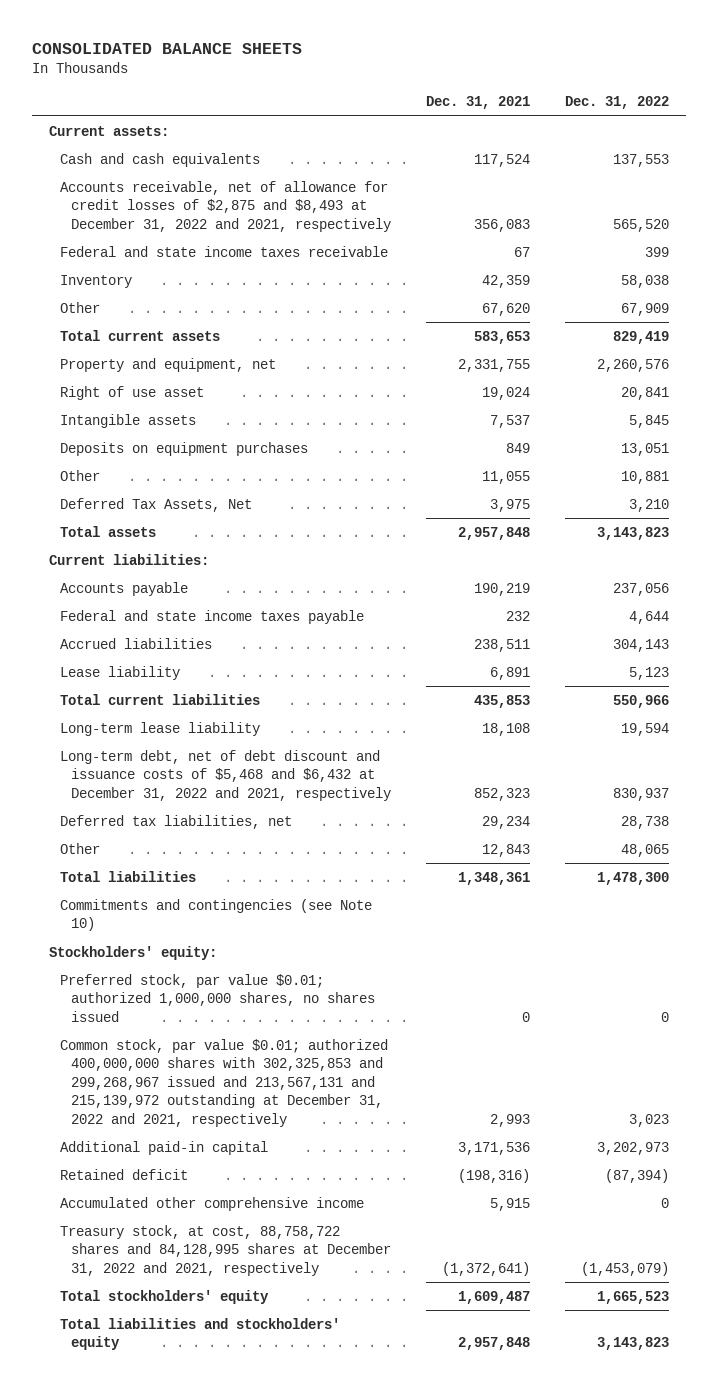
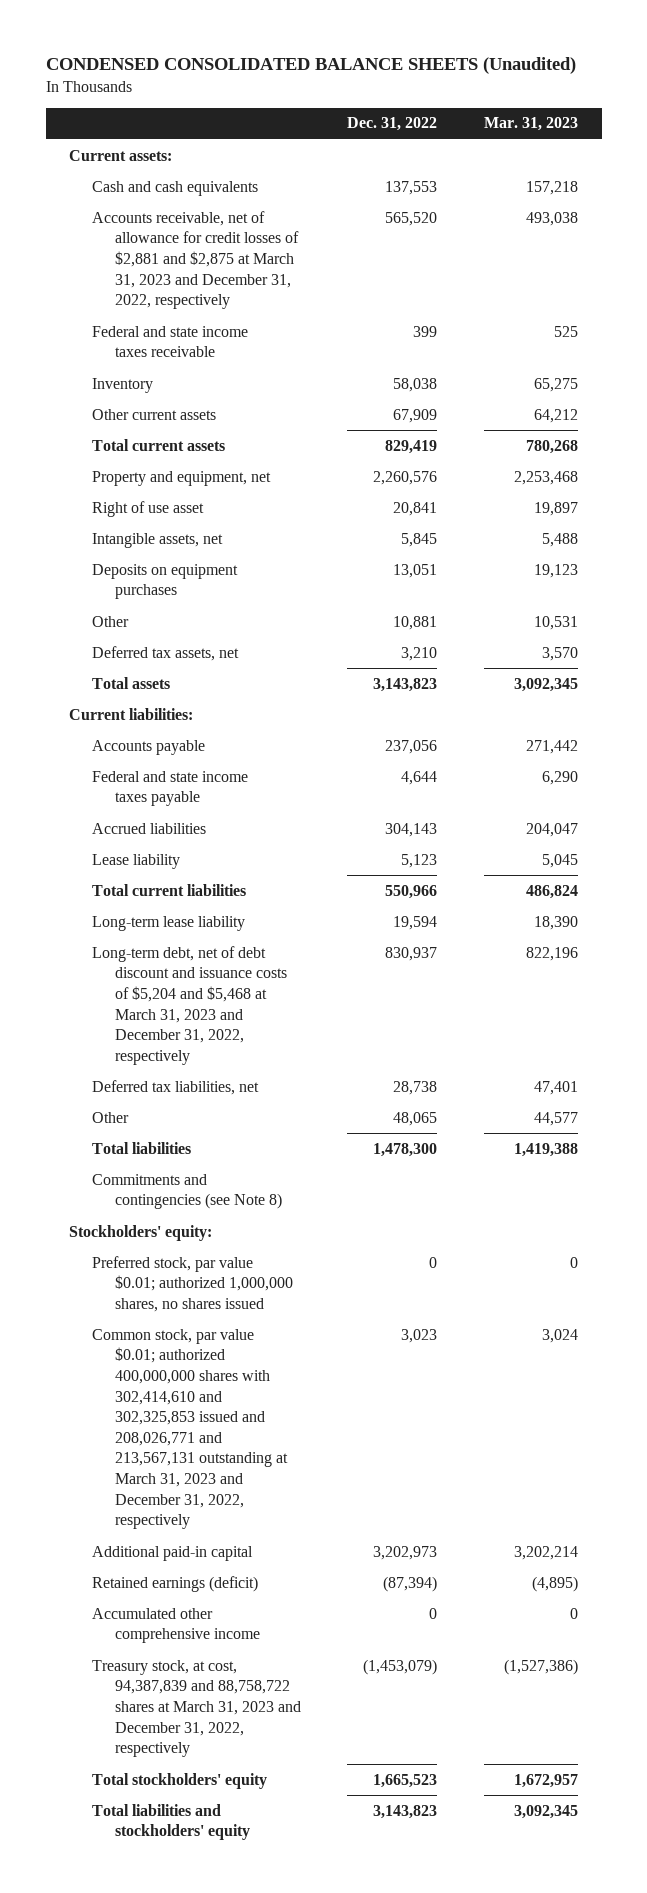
[32,43,303,55] CONSOLIDATED BALANCE SHEETS -> [45,57,576,75] CONDENSED CONSOLIDATED BALANCE SHEETS (Unaudited)
[425,96,530,110] Dec. 31, 2021 -> none
none -> [484,117,579,132] Mar. 31, 2023
[60,180,392,232] Accounts receivable, net of allowance for credit losses of $2,875 and $8,493 at December 31, 2022 and 2021, respectively -> [91,210,299,310] Accounts receivable, net of allowance for credit losses of $2,881 and $2,875 at March 31, 2023 and December 31, 2022, respectively
[60,301,101,313] Other -> [91,408,216,420] Other current assets
[60,413,197,428] Intangible assets -> [91,532,223,548] Intangible assets, net
[60,497,253,512] Deferred Tax Assets, Net -> [91,645,239,661] Deferred tax assets, net
[60,749,392,801] Long-term debt, net of debt discount and issuance costs of $5,468 and $6,432 at December 31, 2022 and 2021, respectively -> [91,945,287,1065] Long-term debt, net of debt discount and issuance costs of $5,204 and $5,468 at March 31, 2023 and December 31, 2022, respectively
[60,898,373,932] Commitments and contingencies (see Note 10) -> [91,1173,282,1210] Commitments and contingencies (see Note 8)
[60,1038,389,1127] Common stock, par value $0.01; authorized 400,000,000 shares with 302,325,853 and 299,268,967 issued and 213,567,131 and 215,139,972 outstanding at December 31, 2022 and 2021, respectively -> [91,1328,288,1530] Common stock, par value $0.01; authorized 400,000,000 shares with 302,414,610 and 302,325,853 issued and 208,026,771 and 213,567,131 outstanding at March 31, 2023 and December 31, 2022, respectively
[60,1168,189,1180] Retained deficit -> [91,1575,258,1592] Retained earnings (deficit)
[60,1224,392,1276] Treasury stock, at cost, 88,758,722 shares and 84,128,995 shares at December 31, 2022 and 2021, respectively -> [91,1659,301,1758] Treasury stock, at cost, 94,387,839 and 88,758,722 shares at March 31, 2023 and December 31, 2022, respectively

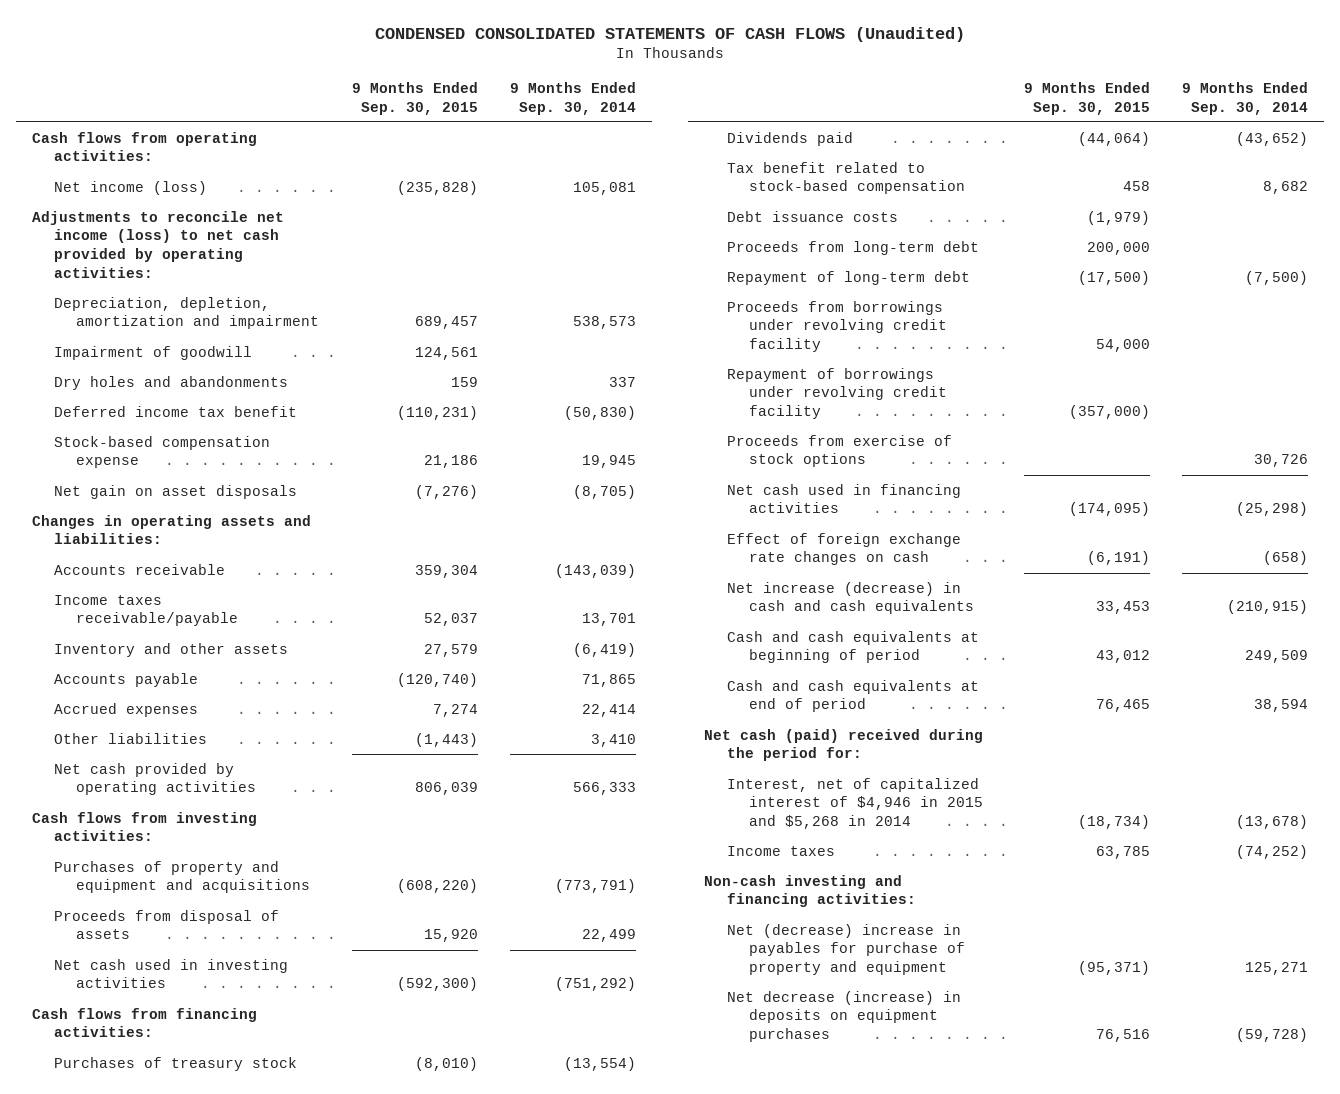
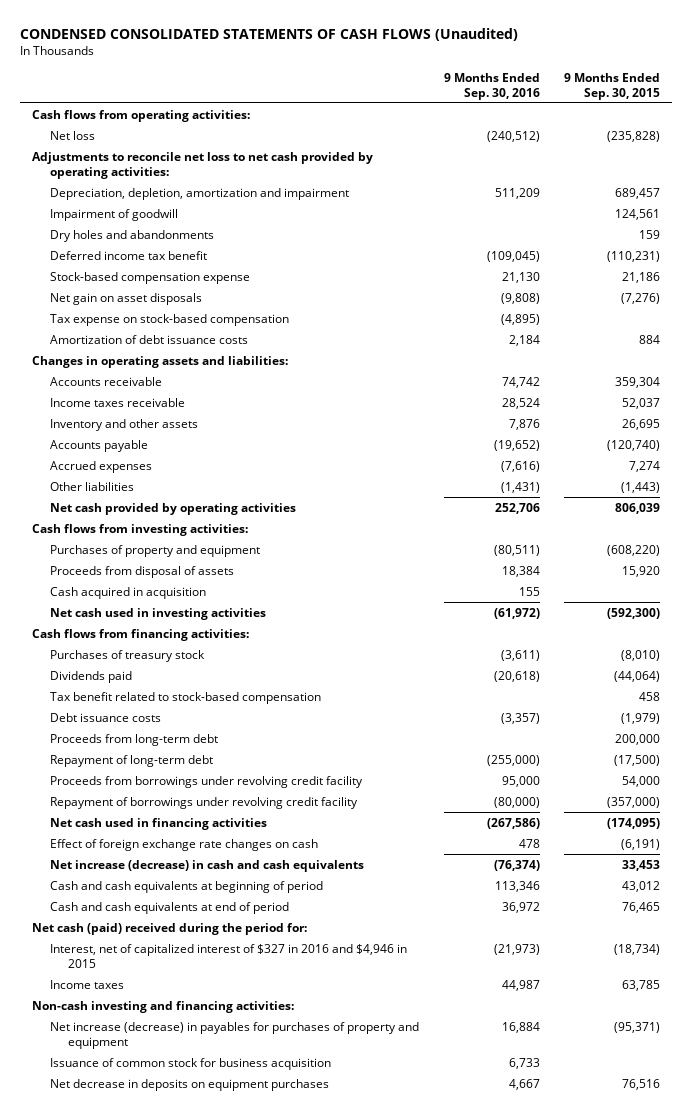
[509,81,636,115] 9 Months Ended Sep. 30, 2014 -> none
none -> [443,72,540,100] 9 Months Ended Sep. 30, 2016
[54,180,208,195] Net income (loss) -> [50,130,96,140] Net loss
[31,210,284,278] Adjustments to reconcile net income (loss) to net cash provided by operating activities: -> [32,151,374,179] Adjustments to reconcile net loss to net cash provided by operating activities:
none -> [50,313,290,326] Tax expense on stock-based compensation
none -> [50,334,249,344] Amortization of debt issuance costs
[54,594,239,627] Income taxes receivable/payable -> [50,397,186,407] Income taxes receivable
[423,643,478,657] 27,579 -> [621,418,660,430] 26,695
[54,860,311,894] Purchases of property and equipment and acquisitions -> [50,544,261,557] Purchases of property and equipment
none -> [50,586,207,599] Cash acquired in acquisition
[726,434,952,468] Proceeds from exercise of stock options -> none
[726,777,983,830] Interest, net of capitalized interest of $4,946 in 2015 and $5,268 in 2014 -> [50,943,408,968] Interest, net of capitalized interest of $327 in 2016 and $4,946 in 2015
[726,923,965,976] Net (decrease) increase in payables for purchase of property and equipment -> [50,1021,420,1049] Net increase (decrease) in payables for purchases of property and equipment
none -> [50,1057,332,1070] Issuance of common stock for business acquisition
[726,990,961,1043] Net decrease (increase) in deposits on equipment purchases -> [50,1078,330,1091] Net decrease in deposits on equipment purchases

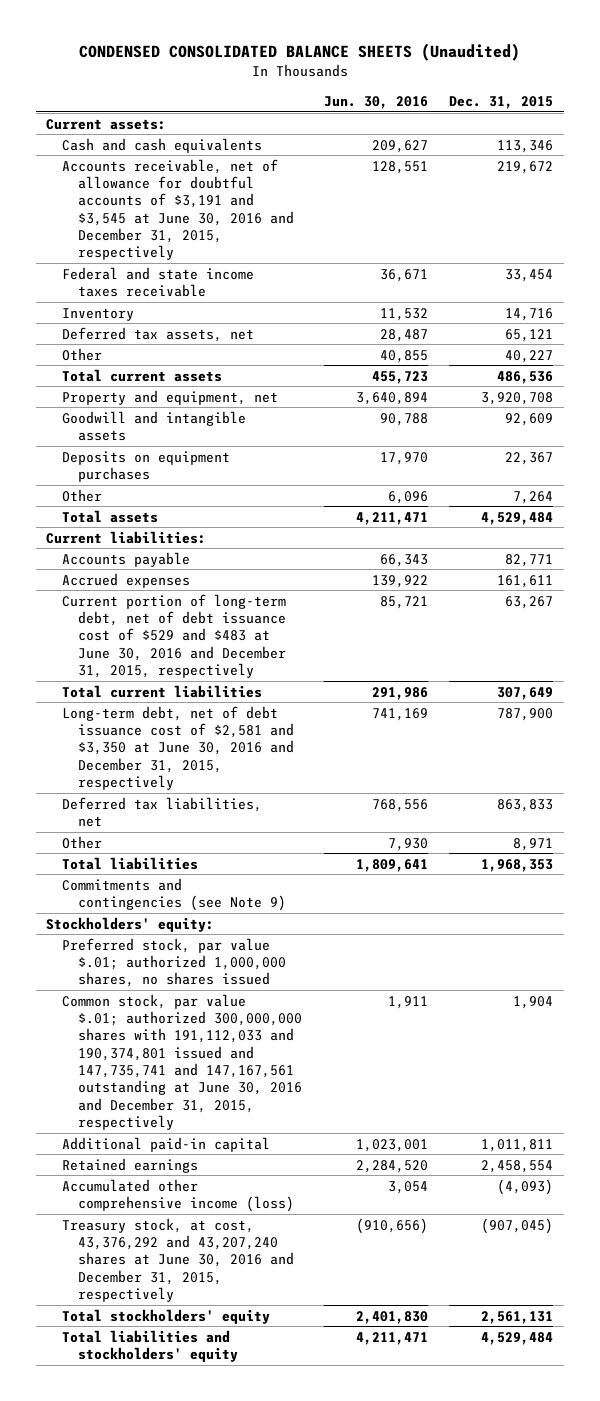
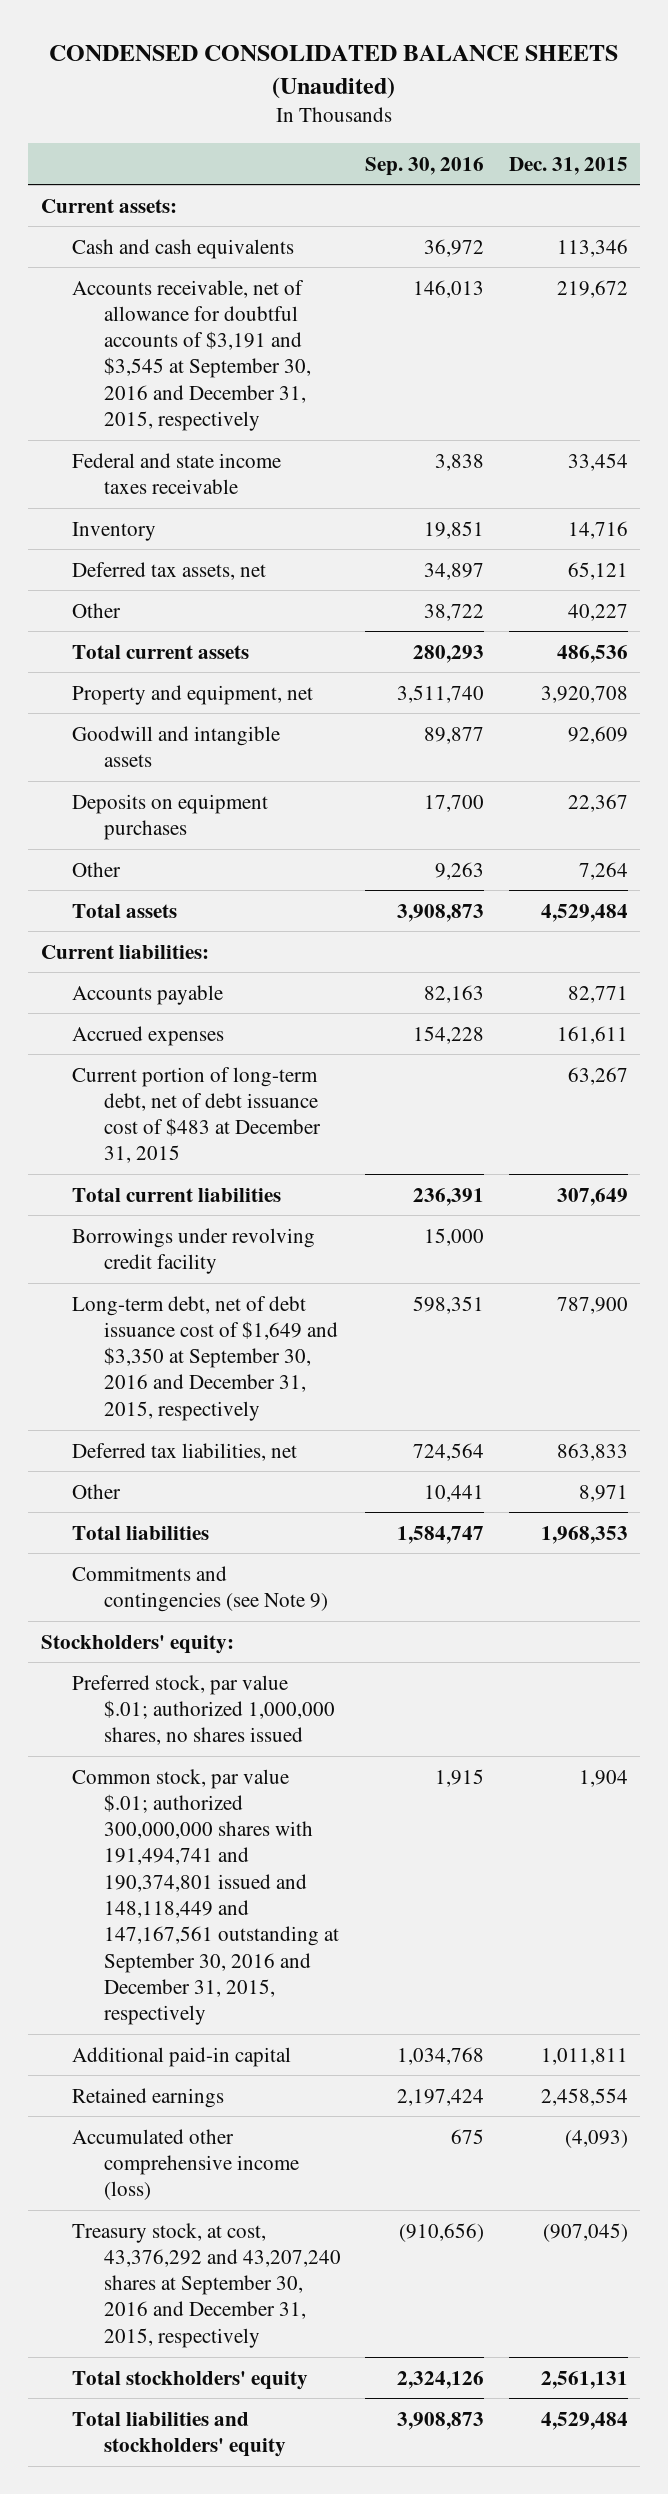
[323,96,428,110] Jun. 30, 2016 -> none
none -> [365,156,485,176] Sep. 30, 2016
[62,158,295,261] Accounts receivable, net of allowance for doubtful accounts of $3,191 and $3,545 at June 30, 2016 and December 31, 2015, respectively -> [72,279,311,431] Accounts receivable, net of allowance for doubtful accounts of $3,191 and $3,545 at September 30, 2016 and December 31, 2015, respectively
[62,593,287,678] Current portion of long-term debt, net of debt issuance cost of $529 and $483 at June 30, 2016 and December 31, 2015, respectively -> [72,1066,321,1164] Current portion of long-term debt, net of debt issuance cost of $483 at December 31, 2015
none -> [72,1227,316,1274] Borrowings under revolving credit facility
[62,705,295,790] Long-term debt, net of debt issuance cost of $2,581 and $3,350 at June 30, 2016 and December 31, 2015, respectively -> [72,1295,338,1421] Long-term debt, net of debt issuance cost of $1,649 and $3,350 at September 30, 2016 and December 31, 2015, respectively
[62,993,303,1130] Common stock, par value $.01; authorized 300,000,000 shares with 191,112,033 and 190,374,801 issued and 147,735,741 and 147,167,561 outstanding at June 30, 2016 and December 31, 2015, respectively -> [72,1768,339,2026] Common stock, par value $.01; authorized 300,000,000 shares with 191,494,741 and 190,374,801 issued and 148,118,449 and 147,167,561 outstanding at September 30, 2016 and December 31, 2015, respectively
[62,1217,295,1302] Treasury stock, at cost, 43,376,292 and 43,207,240 shares at June 30, 2016 and December 31, 2015, respectively -> [72,2222,341,2348] Treasury stock, at cost, 43,376,292 and 43,207,240 shares at September 30, 2016 and December 31, 2015, respectively

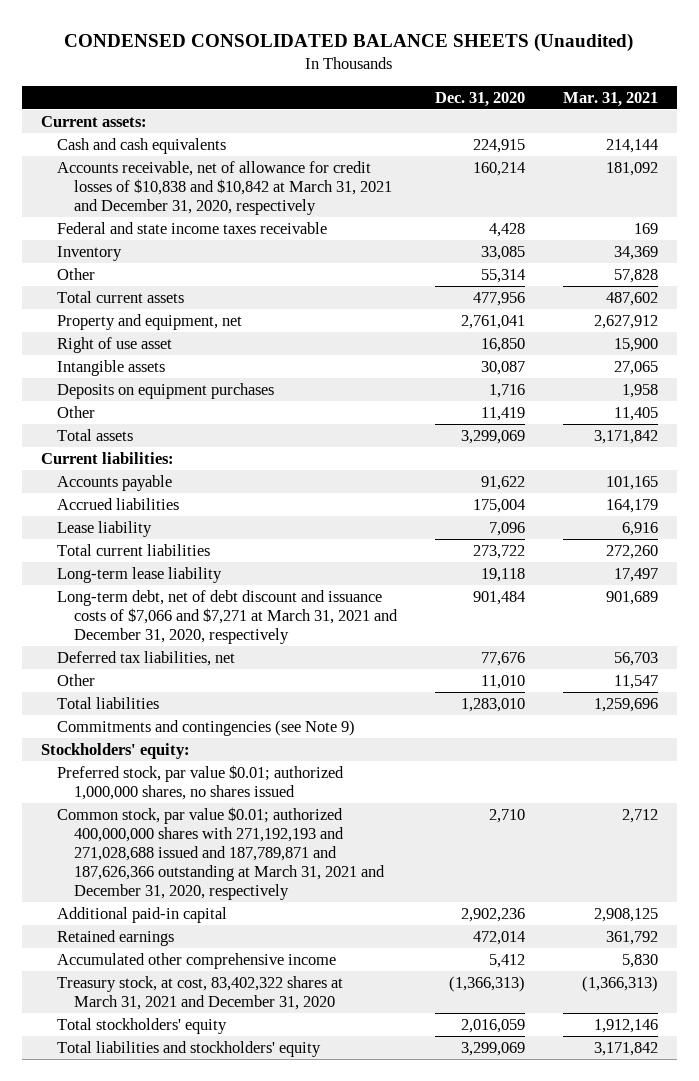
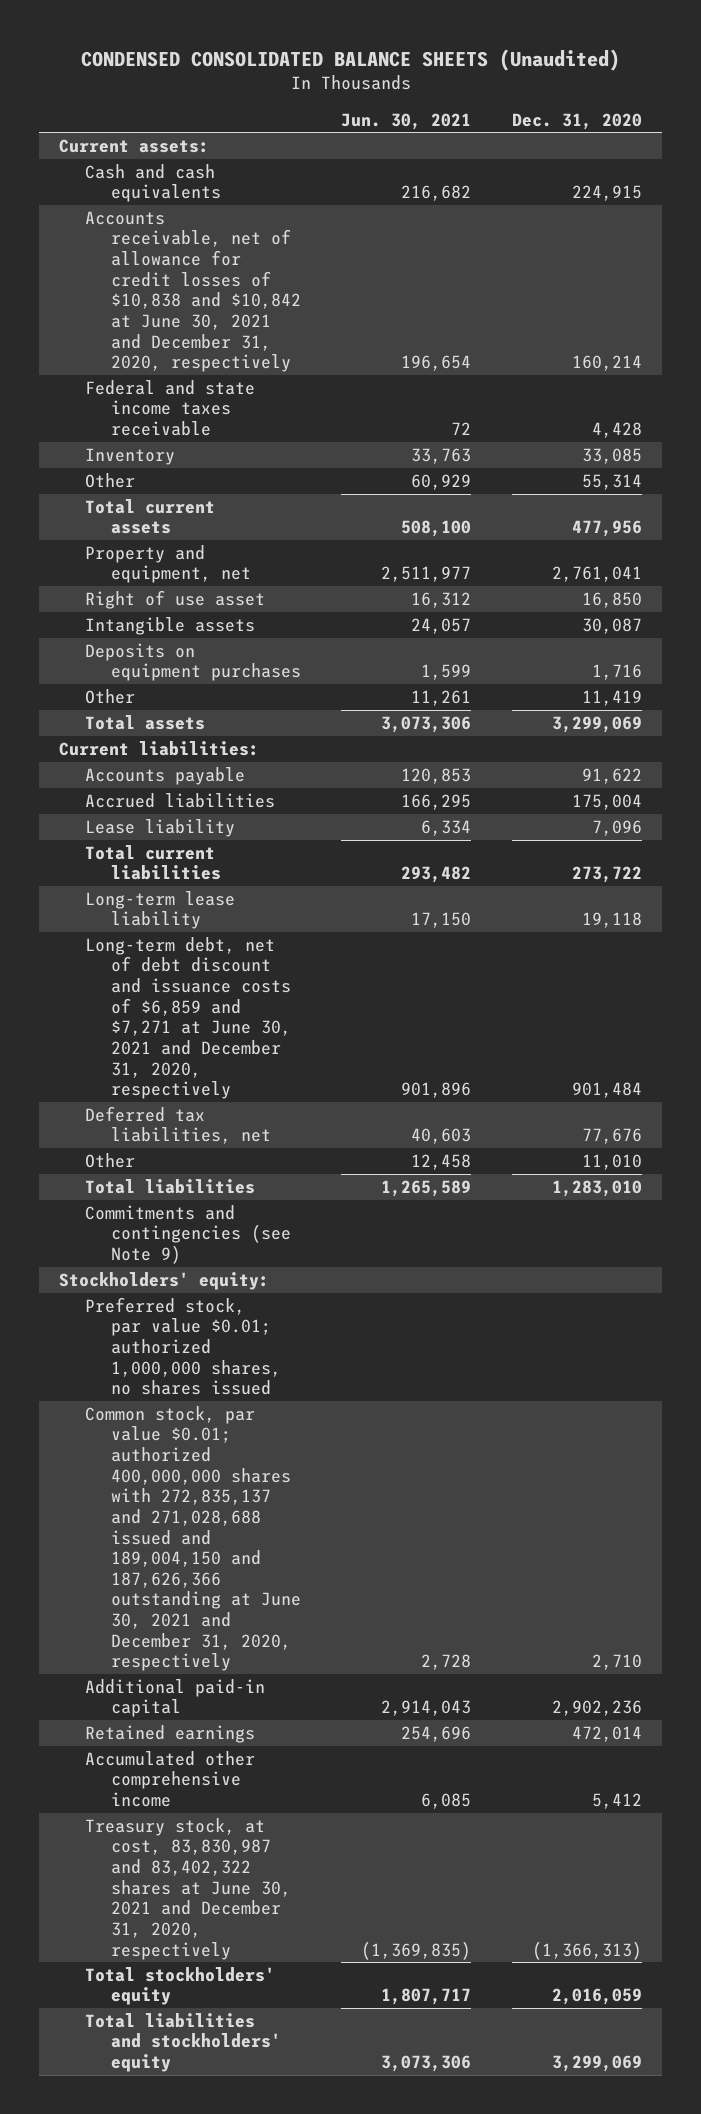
[562,91,658,107] Mar. 31, 2021 -> none
none -> [341,112,472,130] Jun. 30, 2021
[57,160,392,215] Accounts receivable, net of allowance for credit losses of $10,838 and $10,842 at March 31, 2021 and December 31, 2020, respectively -> [85,210,301,373] Accounts receivable, net of allowance for credit losses of $10,838 and $10,842 at June 30, 2021 and December 31, 2020, respectively
[57,589,398,644] Long-term debt, net of debt discount and issuance costs of $7,066 and $7,271 at March 31, 2021 and December 31, 2020, respectively -> [85,936,291,1100] Long-term debt, net of debt discount and issuance costs of $6,859 and $7,271 at June 30, 2021 and December 31, 2020, respectively
[57,806,385,900] Common stock, par value $0.01; authorized 400,000,000 shares with 271,192,193 and 271,028,688 issued and 187,789,871 and 187,626,366 outstanding at March 31, 2021 and December 31, 2020, respectively -> [85,1405,301,1672] Common stock, par value $0.01; authorized 400,000,000 shares with 272,835,137 and 271,028,688 issued and 189,004,150 and 187,626,366 outstanding at June 30, 2021 and December 31, 2020, respectively
[57,975,344,1010] Treasury stock, at cost, 83,402,322 shares at March 31, 2021 and December 31, 2020 -> [85,1817,291,1960] Treasury stock, at cost, 83,830,987 and 83,402,322 shares at June 30, 2021 and December 31, 2020, respectively

